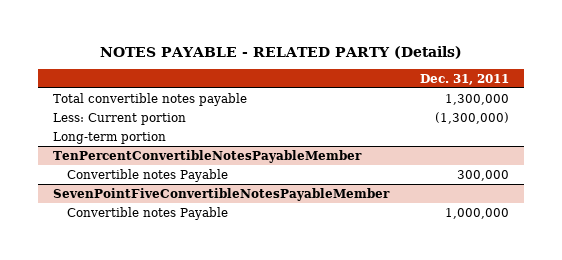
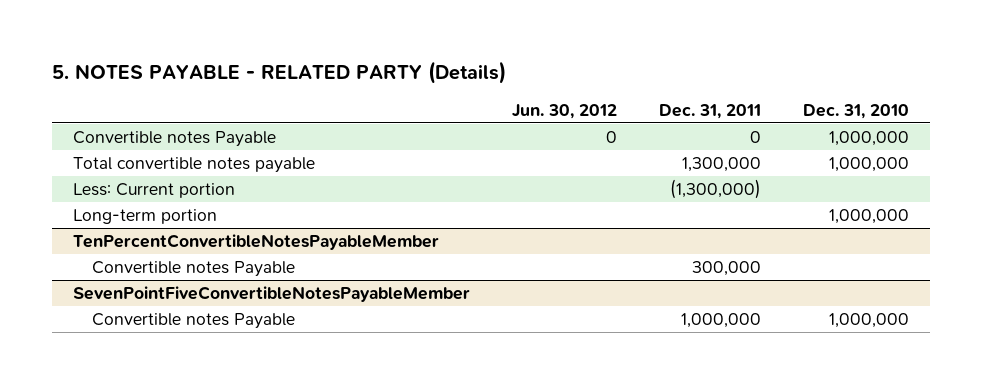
[100,45,463,59] NOTES PAYABLE - RELATED PARTY (Details) -> [52,61,507,85] 5. NOTES PAYABLE - RELATED PARTY (Details)
none -> [512,103,618,119] Jun. 30, 2012
none -> [802,103,909,119] Dec. 31, 2010
none -> [73,130,277,147] Convertible notes Payable

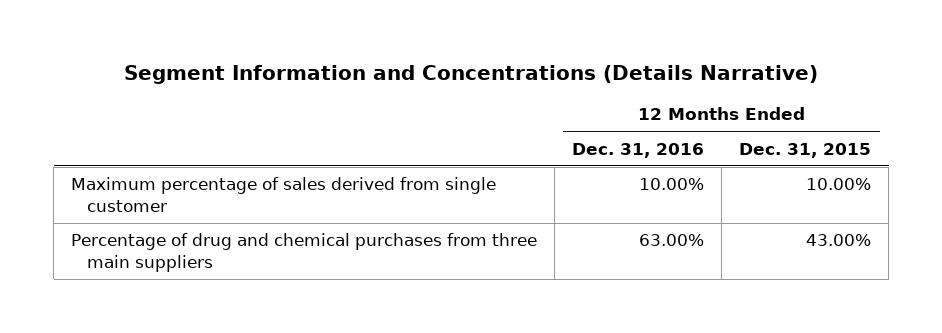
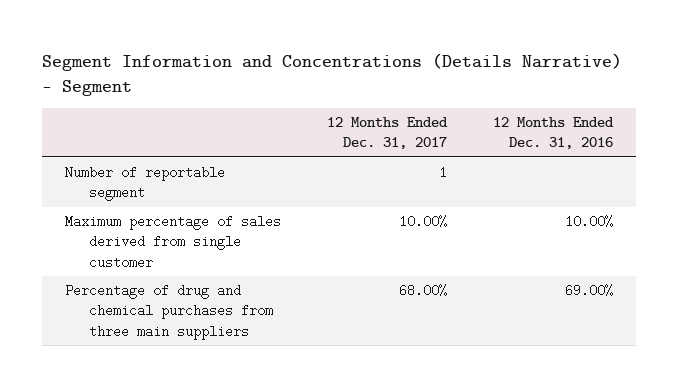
[124,64,819,84] Segment Information and Concentrations (Details Narrative) -> [42,53,623,97] Segment Information and Concentrations (Details Narrative) - Segment
[739,142,872,158] Dec. 31, 2015 -> none
none -> [327,117,449,150] 12 Months Ended Dec. 31, 2017
none -> [65,166,226,202] Number of reportable segment
[639,234,705,247] 63.00% -> [565,284,614,298] 69.00%

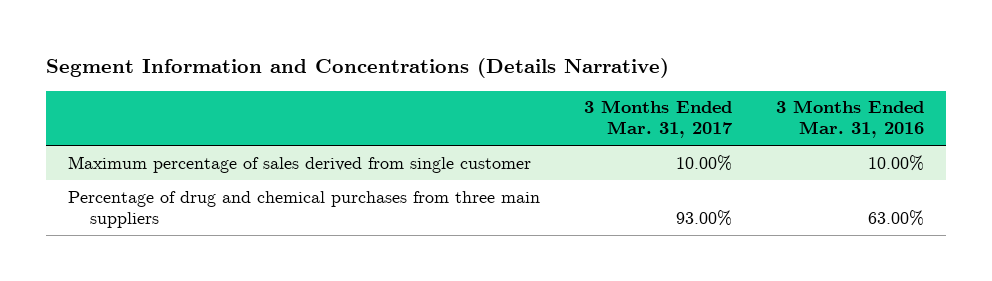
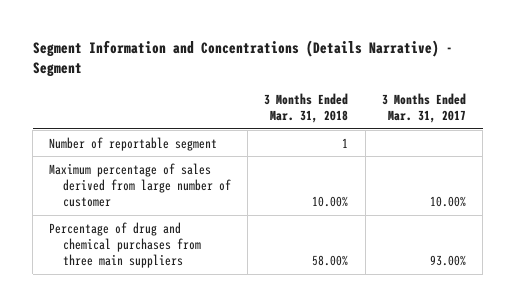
[46,58,670,79] Segment Information and Concentrations (Details Narrative) -> [32,39,453,78] Segment Information and Concentrations (Details Narrative) - Segment
[776,100,925,139] 3 Months Ended Mar. 31, 2016 -> none
none -> [264,93,349,124] 3 Months Ended Mar. 31, 2018
none -> [49,136,218,151] Number of reportable segment
[68,155,532,173] Maximum percentage of sales derived from single customer -> [49,162,231,208] Maximum percentage of sales derived from large number of customer

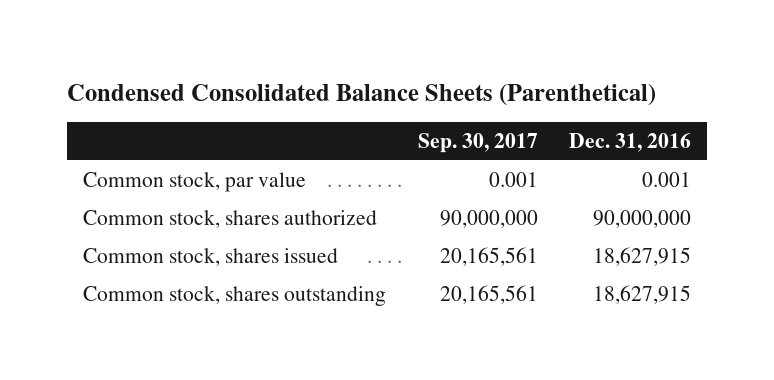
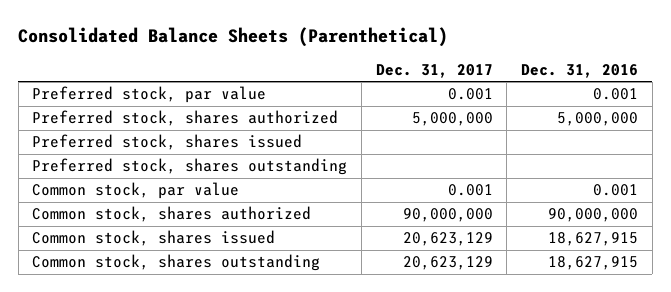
[67,83,657,106] Condensed Consolidated Balance Sheets (Parenthetical) -> [18,27,449,48] Consolidated Balance Sheets (Parenthetical)
[417,132,538,153] Sep. 30, 2017 -> none
none -> [375,64,493,79] Dec. 31, 2017
none -> [32,86,267,104] Preferred stock, par value
none -> [32,110,339,127] Preferred stock, shares authorized
none -> [32,134,303,151] Preferred stock, shares issued
none -> [32,158,348,176] Preferred stock, shares outstanding

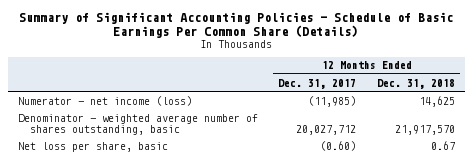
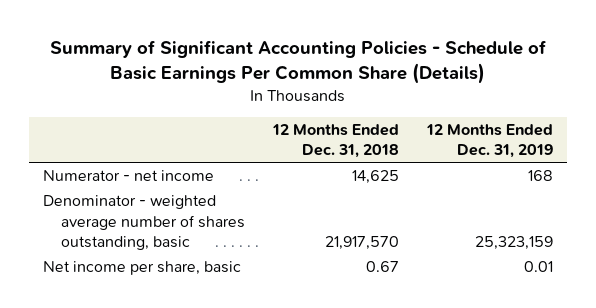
[278,78,357,89] Dec. 31, 2017 -> none
none -> [426,123,554,159] 12 Months Ended Dec. 31, 2019
[18,95,193,106] Numerator - net income (loss) -> [43,169,215,181] Numerator - net income
[18,141,169,152] Net loss per share, basic -> [43,260,242,275] Net income per share, basic

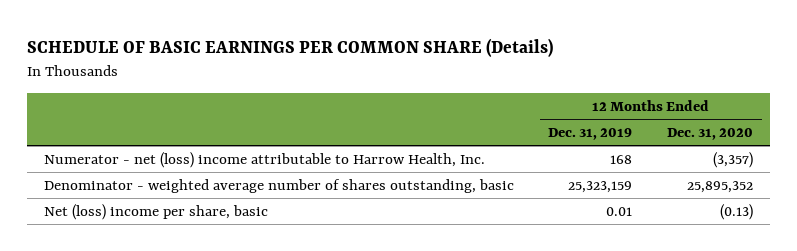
[50,39,548,84] Summary of Significant Accounting Policies - Schedule of Basic Earnings Per Common Share (Details) -> [26,38,553,58] SCHEDULE OF BASIC EARNINGS PER COMMON SHARE (Details)
[272,123,400,159] 12 Months Ended Dec. 31, 2018 -> none
none -> [666,128,753,141] Dec. 31, 2020
[43,169,215,181] Numerator - net income -> [44,151,486,168] Numerator - net (loss) income attributable to Harrow Health, Inc.
[43,260,242,275] Net income per share, basic -> [44,203,269,220] Net (loss) income per share, basic

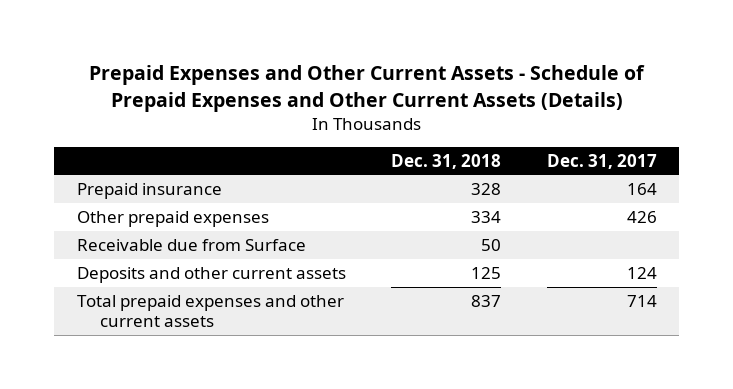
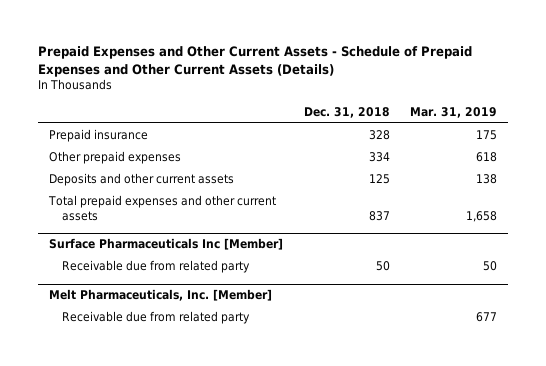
[546,153,657,169] Dec. 31, 2017 -> none
none -> [410,106,498,118] Mar. 31, 2019
[76,238,306,251] Receivable due from Surface -> none
none -> [48,238,283,251] Surface Pharmaceuticals Inc [Member]
none -> [62,260,251,274] Receivable due from related party
none -> [48,289,272,302] Melt Pharmaceuticals, Inc. [Member]
none -> [62,311,251,325] Receivable due from related party

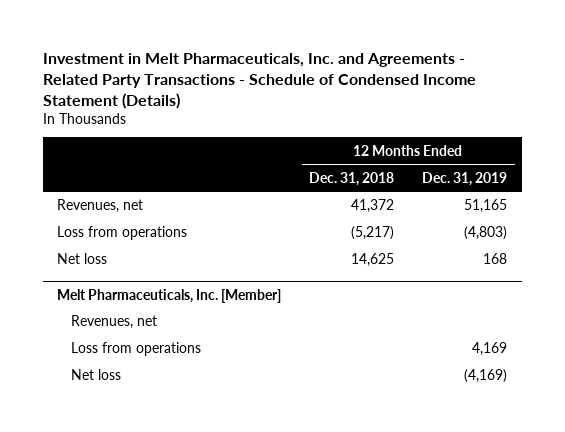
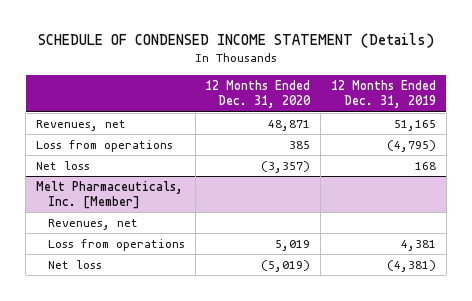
[43,53,477,109] Investment in Melt Pharmaceuticals, Inc. and Agreements - Related Party Transactions - Schedule of Condensed Income Statement (Details) -> [38,33,435,49] SCHEDULE OF CONDENSED INCOME STATEMENT (Details)
[309,171,395,186] Dec. 31, 2018 -> none
none -> [205,79,312,109] 12 Months Ended Dec. 31, 2020
[464,226,508,241] (4,803) -> [387,139,437,152] (4,795)
[472,342,508,357] 4,169 -> [401,239,437,251] 4,381
[464,369,508,384] (4,169) -> [387,259,437,272] (4,381)

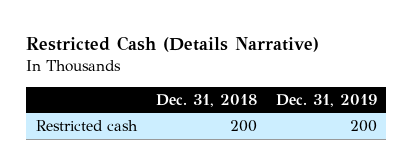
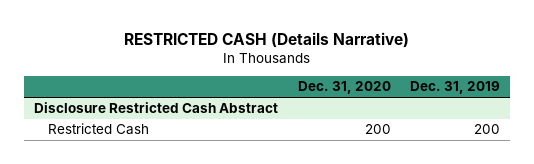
[26,36,320,53] Restricted Cash (Details Narrative) -> [124,31,410,48] RESTRICTED CASH (Details Narrative)
[155,93,257,107] Dec. 31, 2018 -> none
none -> [297,81,391,95] Dec. 31, 2020
none -> [33,102,278,114] Disclosure Restricted Cash Abstract
[35,120,138,132] Restricted cash -> [47,123,149,136] Restricted Cash

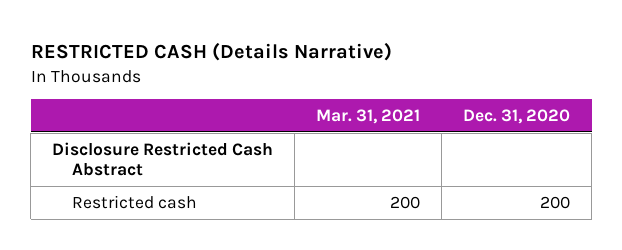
[410,81,501,95] Dec. 31, 2019 -> none
none -> [316,109,421,125] Mar. 31, 2021
[47,123,149,136] Restricted Cash -> [71,194,197,209] Restricted cash

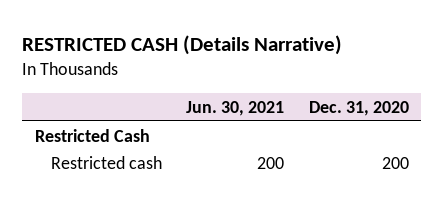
[316,109,421,125] Mar. 31, 2021 -> none
none -> [186,100,285,116] Jun. 30, 2021
[52,141,274,177] Disclosure Restricted Cash Abstract -> [34,128,150,142] Restricted Cash

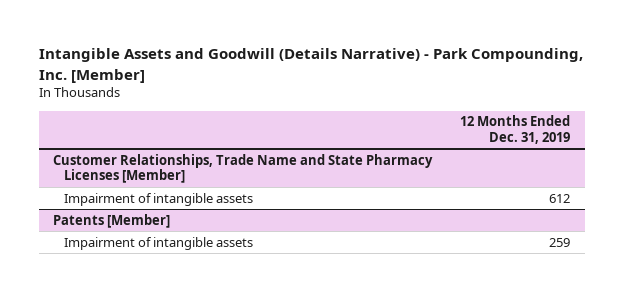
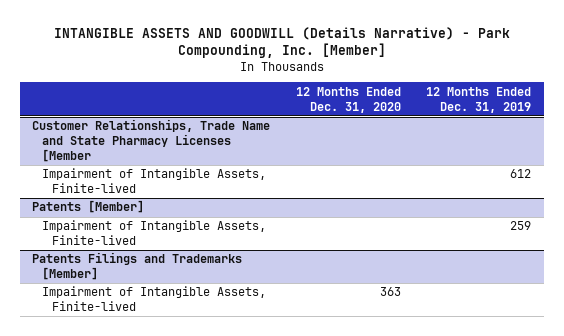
[38,48,583,83] Intangible Assets and Goodwill (Details Narrative) - Park Compounding, Inc. [Member] -> [53,26,510,59] INTANGIBLE ASSETS AND GOODWILL (Details Narrative) - Park Compounding, Inc. [Member]
none -> [295,86,401,113] 12 Months Ended Dec. 31, 2020
[52,153,433,184] Customer Relationships, Trade Name and State Pharmacy Licenses [Member] -> [32,119,271,163] Customer Relationships, Trade Name and State Pharmacy Licenses [Member
[64,192,254,206] Impairment of intangible assets -> [42,168,267,194] Impairment of Intangible Assets, Finite-lived
[64,236,254,250] Impairment of intangible assets -> [42,220,267,246] Impairment of Intangible Assets, Finite-lived
none -> [32,252,243,281] Patents Filings and Trademarks [Member]
none -> [42,286,267,312] Impairment of Intangible Assets, Finite-lived

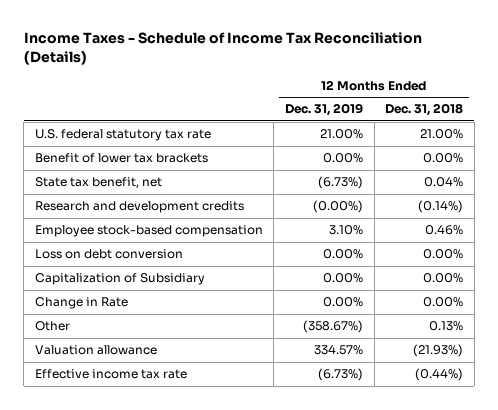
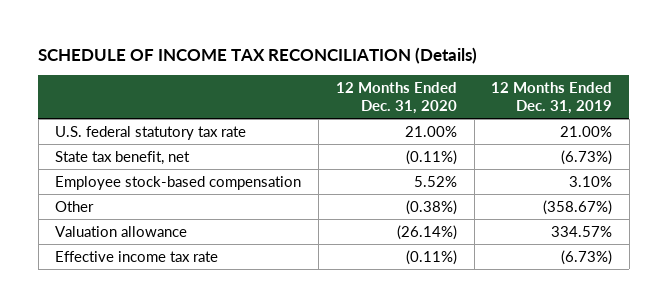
[23,31,422,65] Income Taxes - Schedule of Income Tax Reconciliation (Details) -> [38,46,478,64] SCHEDULE OF INCOME TAX RECONCILIATION (Details)
[385,103,464,117] Dec. 31, 2018 -> none
none -> [335,81,457,114] 12 Months Ended Dec. 31, 2020
[34,153,208,164] Benefit of lower tax brackets -> none
[34,201,244,214] Research and development credits -> none
[34,249,183,260] Loss on debt conversion -> none
[34,273,205,286] Capitalization of Subsidiary -> none
[34,297,128,310] Change in Rate -> none

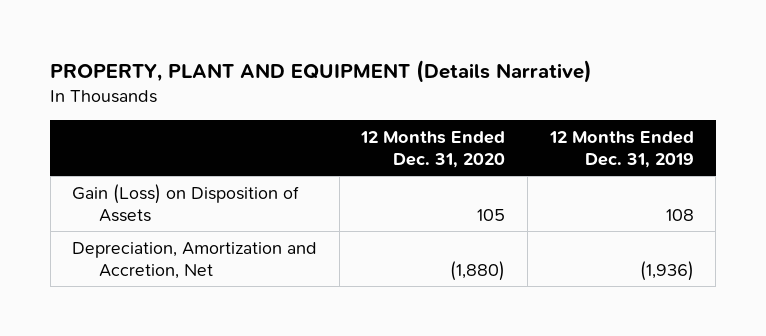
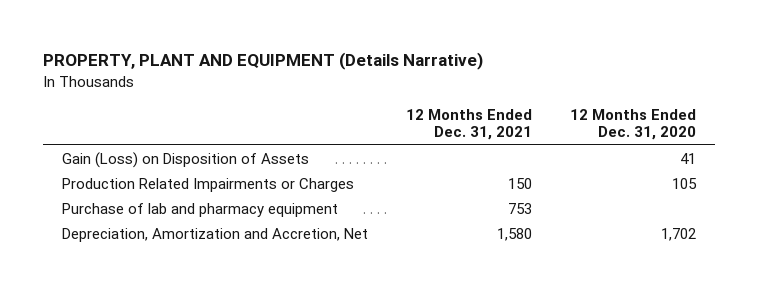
[548,130,694,168] 12 Months Ended Dec. 31, 2019 -> none
none -> [406,108,533,141] 12 Months Ended Dec. 31, 2021
[477,208,506,221] 105 -> [680,152,697,164] 41
none -> [62,177,355,192] Production Related Impairments or Charges
none -> [62,202,339,217] Purchase of lab and pharmacy equipment
[450,260,506,281] (1,880) -> [661,227,697,241] 1,702

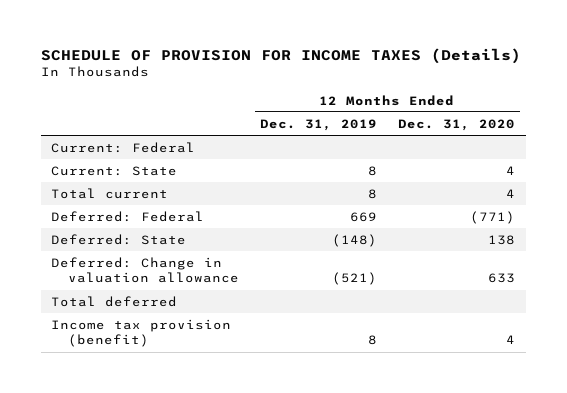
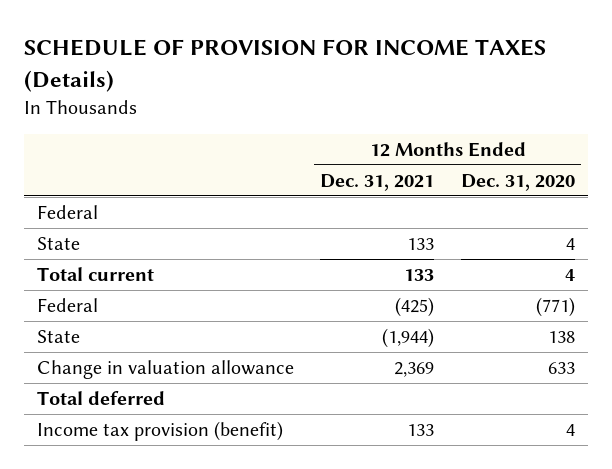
[259,118,377,131] Dec. 31, 2019 -> none
none -> [320,173,435,191] Dec. 31, 2021
[51,141,196,153] Current: Federal -> [37,205,99,220] Federal
[51,165,178,176] Current: State -> [37,237,81,251] State
[51,210,205,222] Deferred: Federal -> [37,298,99,313] Federal
[51,233,187,245] Deferred: State -> [37,330,81,344] State
[51,256,239,284] Deferred: Change in valuation allowance -> [37,360,295,380] Change in valuation allowance

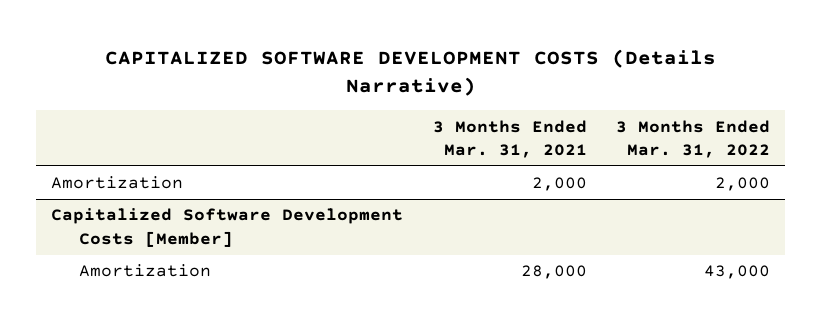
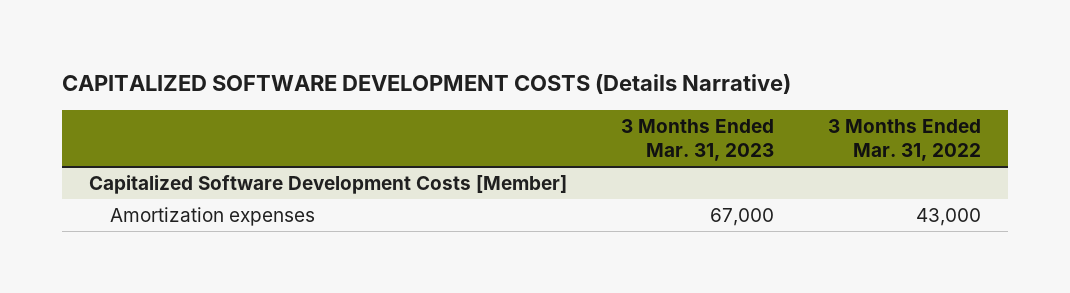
[432,119,587,159] 3 Months Ended Mar. 31, 2021 -> none
none -> [620,118,774,162] 3 Months Ended Mar. 31, 2023
[50,176,183,190] Amortization -> none
[79,264,212,278] Amortization -> [110,206,316,226] Amortization expenses

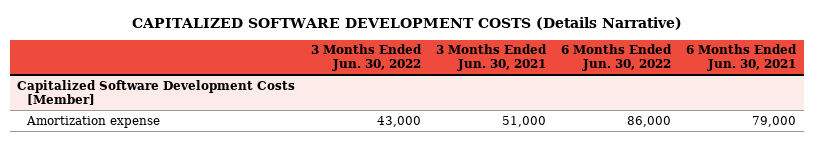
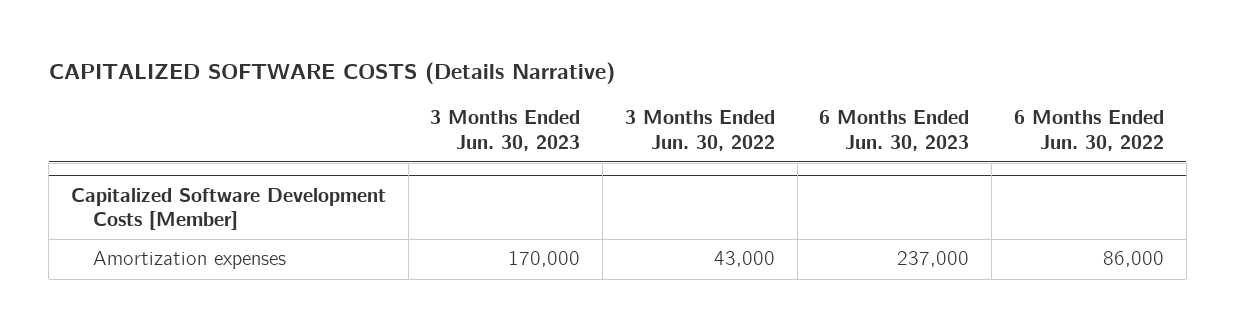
[131,16,682,30] CAPITALIZED SOFTWARE DEVELOPMENT COSTS (Details Narrative) -> [48,61,615,84] CAPITALIZED SOFTWARE COSTS (Details Narrative)
[435,44,547,72] 3 Months Ended Jun. 30, 2021 -> none
[686,44,798,72] 6 Months Ended Jun. 30, 2021 -> none
none -> [430,110,581,151] 3 Months Ended Jun. 30, 2023
none -> [819,110,970,151] 6 Months Ended Jun. 30, 2023
[26,115,161,128] Amortization expense -> [93,251,287,270] Amortization expenses

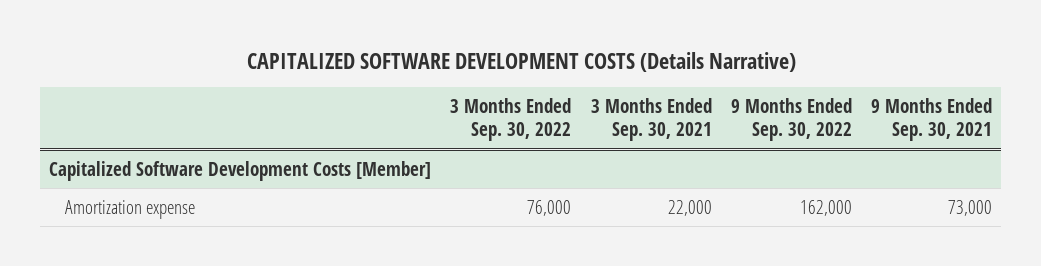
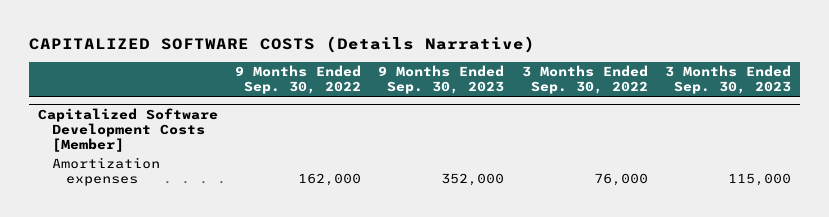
[246,51,796,72] CAPITALIZED SOFTWARE DEVELOPMENT COSTS (Details Narrative) -> [29,36,536,54] CAPITALIZED SOFTWARE COSTS (Details Narrative)
[590,97,712,142] 3 Months Ended Sep. 30, 2021 -> none
[870,97,992,142] 9 Months Ended Sep. 30, 2021 -> none
none -> [378,65,505,95] 9 Months Ended Sep. 30, 2023
none -> [665,65,792,95] 3 Months Ended Sep. 30, 2023
[64,199,195,219] Amortization expense -> [52,157,161,187] Amortization expenses

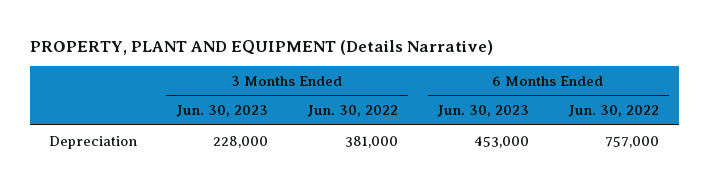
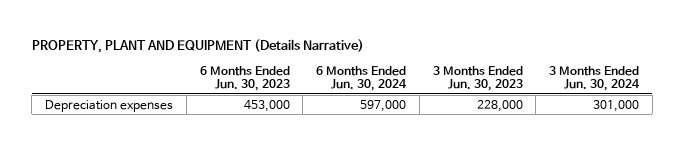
[307,104,399,117] Jun. 30, 2022 -> none
[568,104,660,117] Jun. 30, 2022 -> none
none -> [316,65,408,92] 6 Months Ended Jun. 30, 2024
none -> [549,65,641,92] 3 Months Ended Jun. 30, 2024
[49,135,138,149] Depreciation -> [45,99,174,112] Depreciation expenses

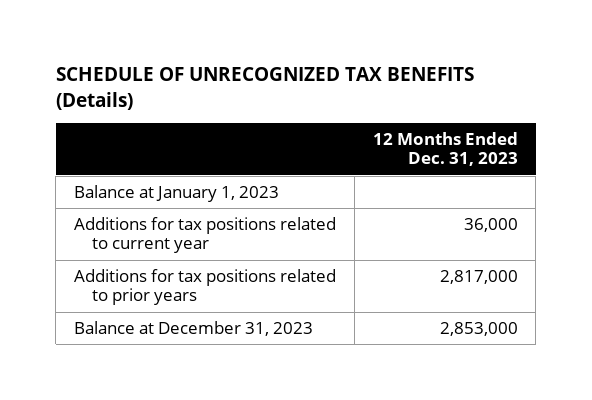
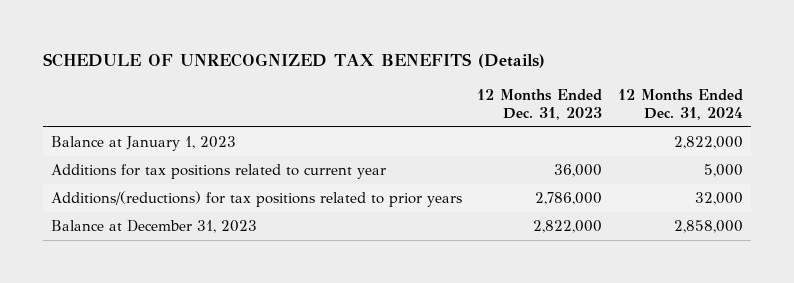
none -> [617,89,743,120] 12 Months Ended Dec. 31, 2024
[74,268,337,306] Additions for tax positions related to prior years -> [50,191,462,208] Additions/(reductions) for tax positions related to prior years
[439,269,518,284] 2,817,000 -> [535,192,603,206] 2,786,000
[439,321,518,336] 2,853,000 -> [533,220,603,234] 2,822,000

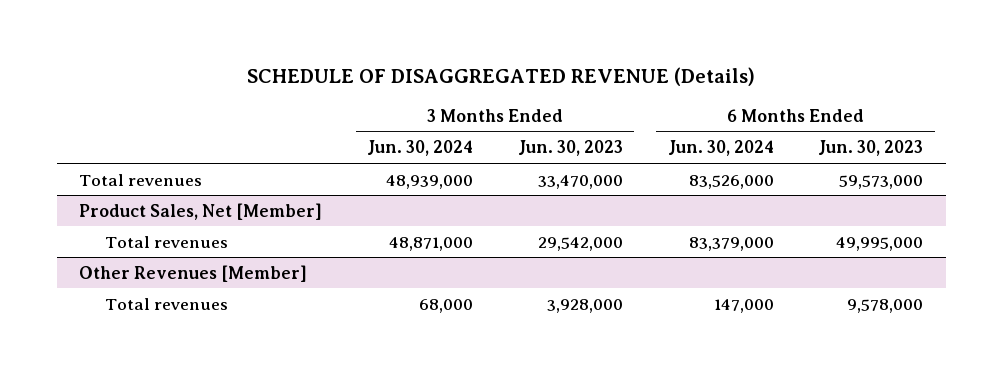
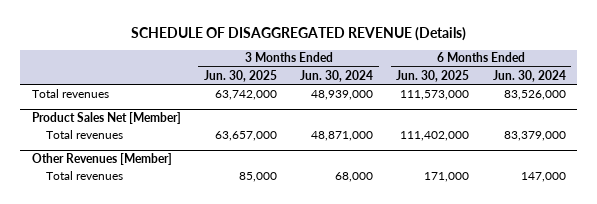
[517,140,623,157] Jun. 30, 2023 -> none
[818,140,924,157] Jun. 30, 2023 -> none
none -> [203,69,277,82] Jun. 30, 2025
none -> [396,69,470,82] Jun. 30, 2025
[79,202,323,220] Product Sales, Net [Member] -> [31,111,181,124] Product Sales Net [Member]

